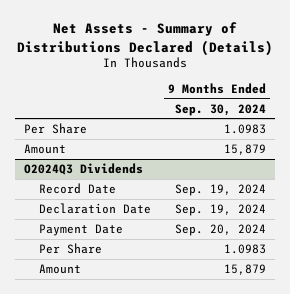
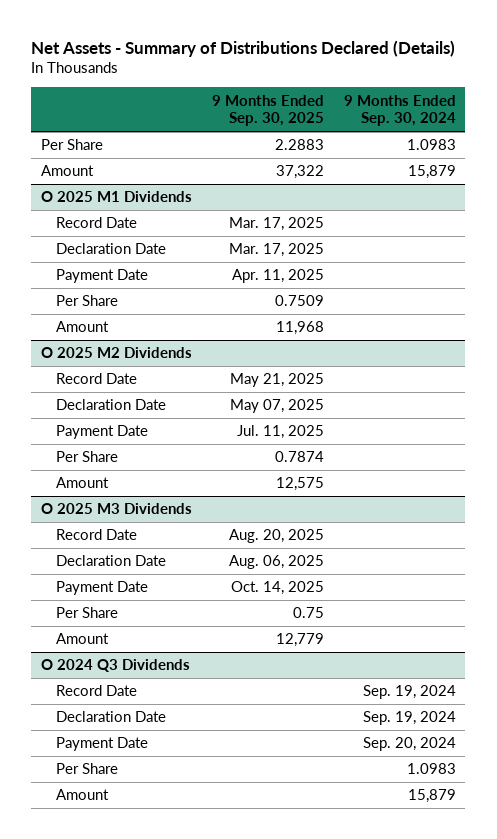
none -> [211,94,324,127] 9 Months Ended Sep. 30, 2025
none -> [41,191,193,203] O 2025 M1 Dividends
none -> [55,217,137,229] Record Date
none -> [55,243,166,255] Declaration Date
none -> [55,269,148,284] Payment Date
none -> [55,295,118,307] Per Share
none -> [55,321,109,333] Amount
none -> [41,347,193,359] O 2025 M2 Dividends
none -> [55,373,137,385] Record Date
none -> [55,399,166,411] Declaration Date
none -> [55,425,148,440] Payment Date
none -> [55,451,118,463] Per Share
none -> [55,477,109,489] Amount
none -> [41,503,193,515] O 2025 M3 Dividends
none -> [55,529,137,541] Record Date
none -> [55,555,166,567] Declaration Date
none -> [55,581,148,596] Payment Date
none -> [55,607,118,619] Per Share
none -> [55,633,109,645] Amount
[23,162,143,175] O2024Q3 Dividends -> [41,659,191,673] O 2024 Q3 Dividends

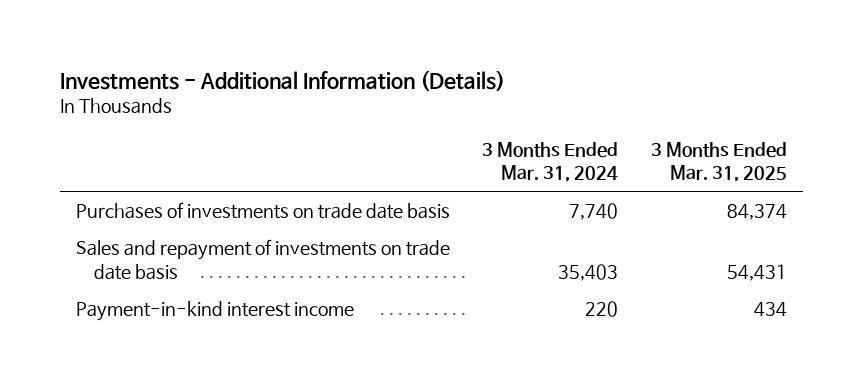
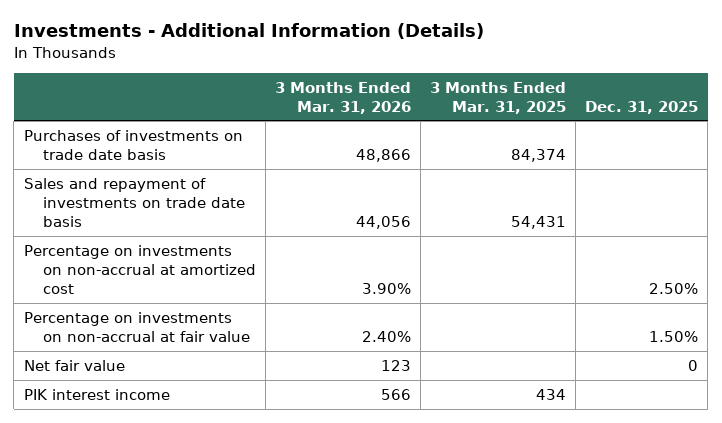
[482,141,619,182] 3 Months Ended Mar. 31, 2024 -> none
none -> [274,81,411,114] 3 Months Ended Mar. 31, 2026
none -> [585,100,699,114] Dec. 31, 2025
none -> [23,244,256,294] Percentage on investments on non-accrual at amortized cost
none -> [23,311,250,342] Percentage on investments on non-accrual at fair value
none -> [23,359,125,371] Net fair value
[75,301,354,322] Payment-in-kind interest income -> [23,388,170,400] PIK interest income

